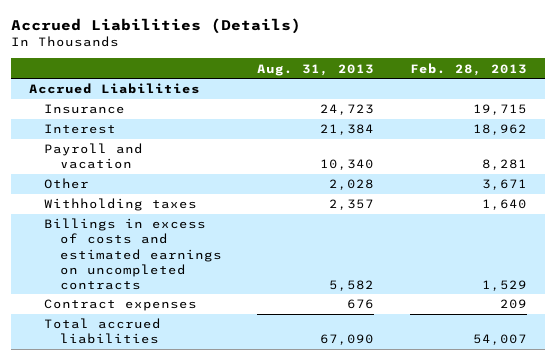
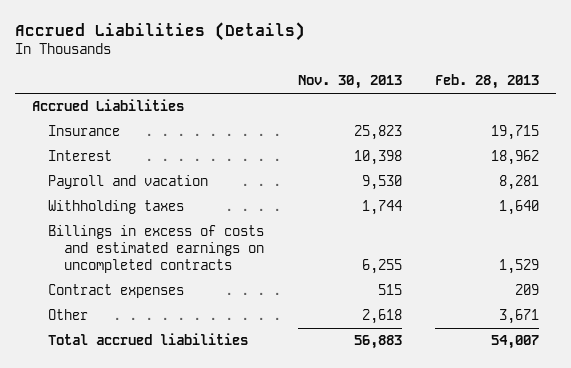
[257,63,375,76] Aug. 31, 2013 -> none
none -> [297,75,402,90] Nov. 30, 2013
[44,178,90,190] Other -> [47,309,88,321] Other

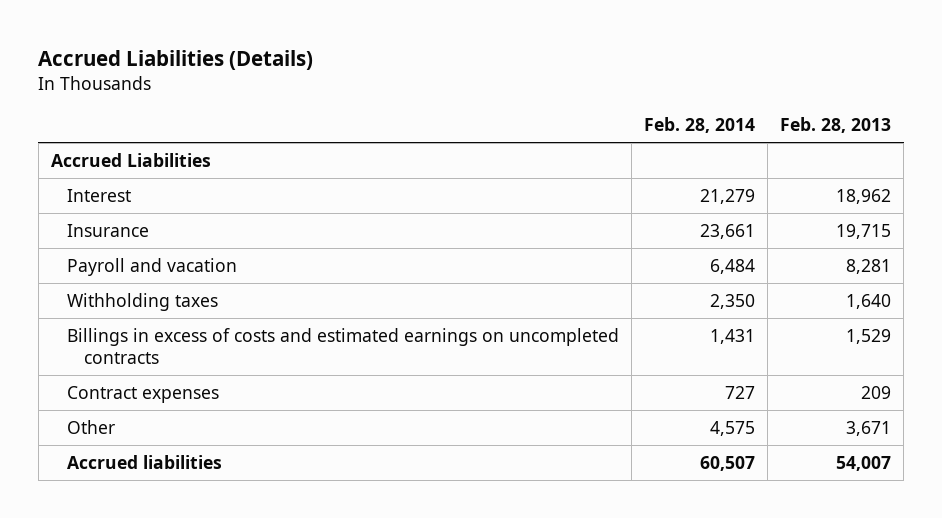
[297,75,402,90] Nov. 30, 2013 -> none
none -> [644,117,756,134] Feb. 28, 2014
[47,125,120,137] Insurance -> [67,223,150,237] Insurance
[47,333,248,346] Total accrued liabilities -> [67,454,223,469] Accrued liabilities

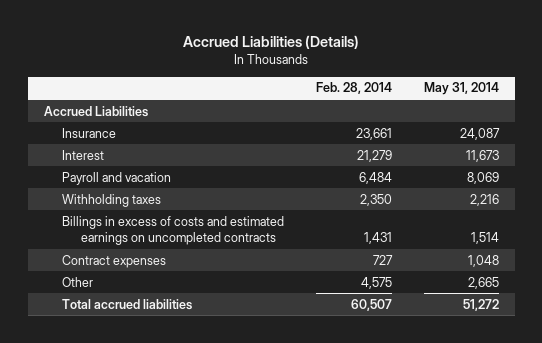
[780,117,892,134] Feb. 28, 2013 -> none
none -> [423,82,499,96] May 31, 2014
[67,188,132,202] Interest -> [62,149,105,160] Interest
[67,454,223,469] Accrued liabilities -> [62,298,193,310] Total accrued liabilities

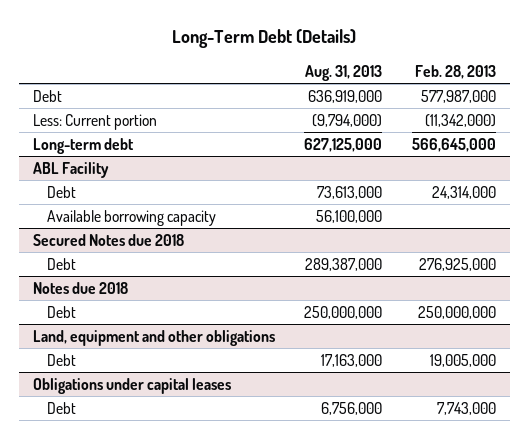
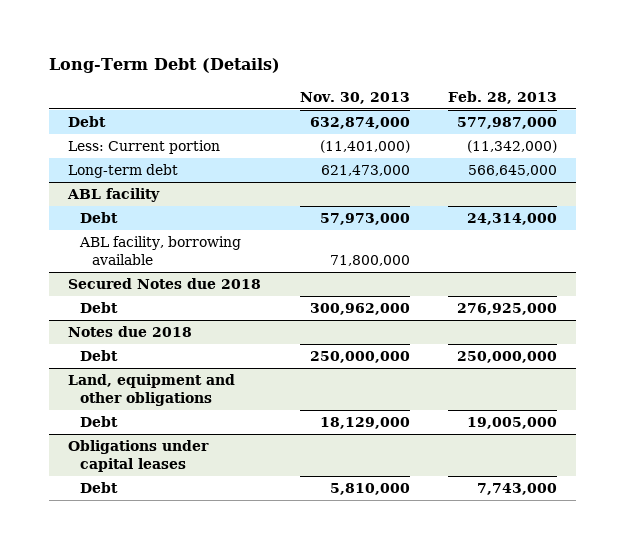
[305,64,383,81] Aug. 31, 2013 -> none
none -> [299,91,410,104] Nov. 30, 2013
[33,161,110,178] ABL Facility -> [67,188,161,203] ABL facility
[47,209,217,226] Available borrowing capacity -> [78,236,241,265] ABL facility, borrowing available

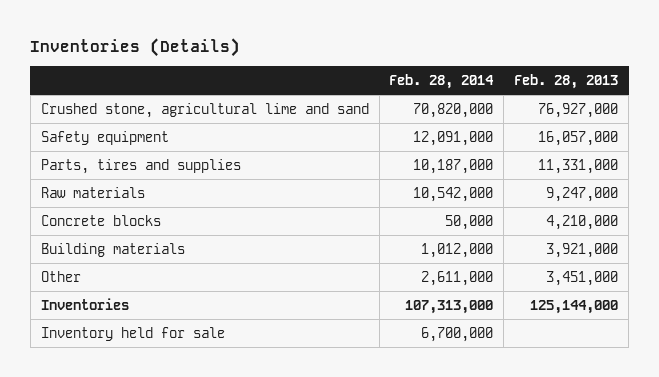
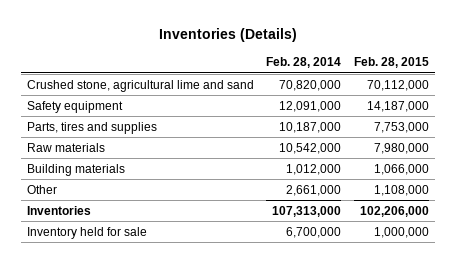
[514,73,619,89] Feb. 28, 2013 -> none
none -> [353,57,429,69] Feb. 28, 2015
[40,214,161,226] Concrete blocks -> none
[421,270,494,286] 2,611,000 -> [286,184,342,196] 2,661,000

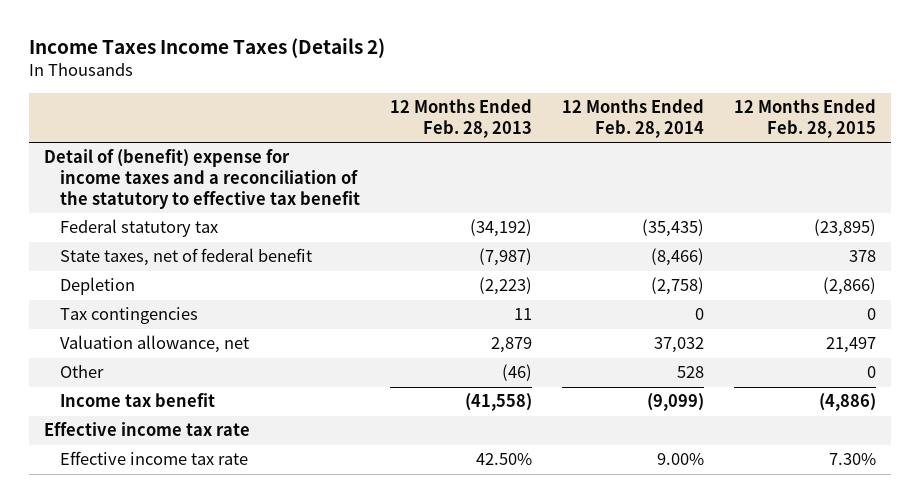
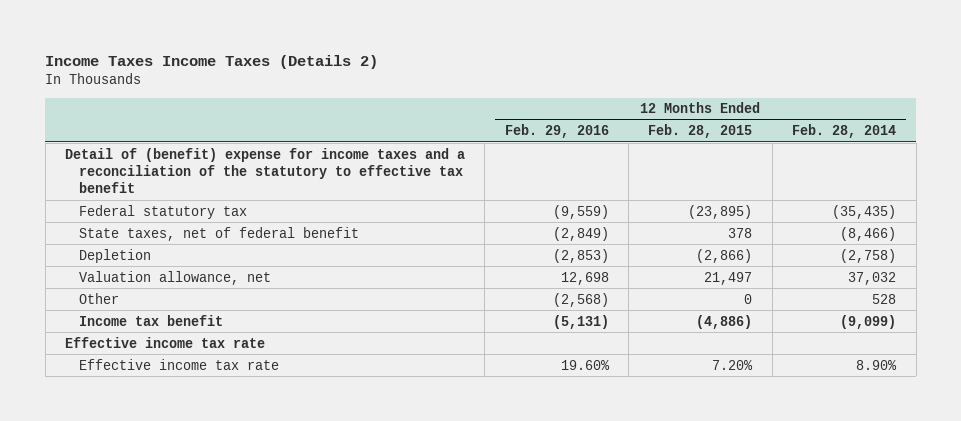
[389,99,532,138] 12 Months Ended Feb. 28, 2013 -> none
none -> [504,124,609,139] Feb. 29, 2016
[59,307,198,325] Tax contingencies -> none
[656,453,704,466] 9.00% -> [856,359,898,370] 8.90%
[828,453,876,466] 7.30% -> [712,359,754,370] 7.20%

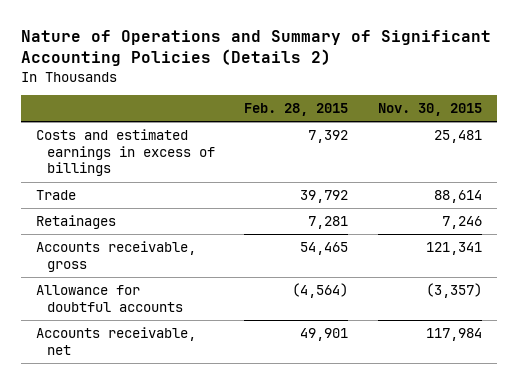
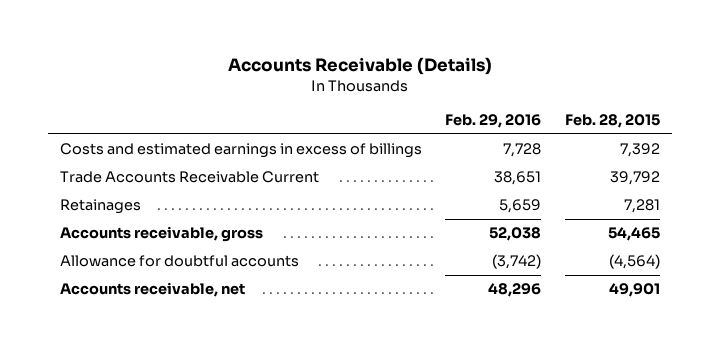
[21,30,492,67] Nature of Operations and Summary of Significant Accounting Policies (Details 2) -> [227,57,492,76] Accounts Receivable (Details)
[378,103,483,117] Nov. 30, 2015 -> none
none -> [445,114,542,129] Feb. 29, 2016
[36,190,77,201] Trade -> [60,171,320,184] Trade Accounts Receivable Current

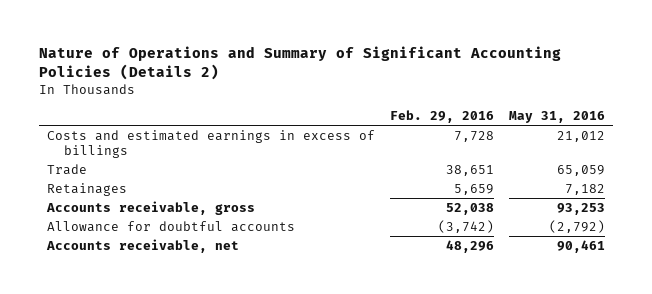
[227,57,492,76] Accounts Receivable (Details) -> [39,46,562,81] Nature of Operations and Summary of Significant Accounting Policies (Details 2)
[564,114,660,129] Feb. 28, 2015 -> none
none -> [509,111,606,124] May 31, 2016
[60,171,320,184] Trade Accounts Receivable Current -> [46,163,87,175] Trade

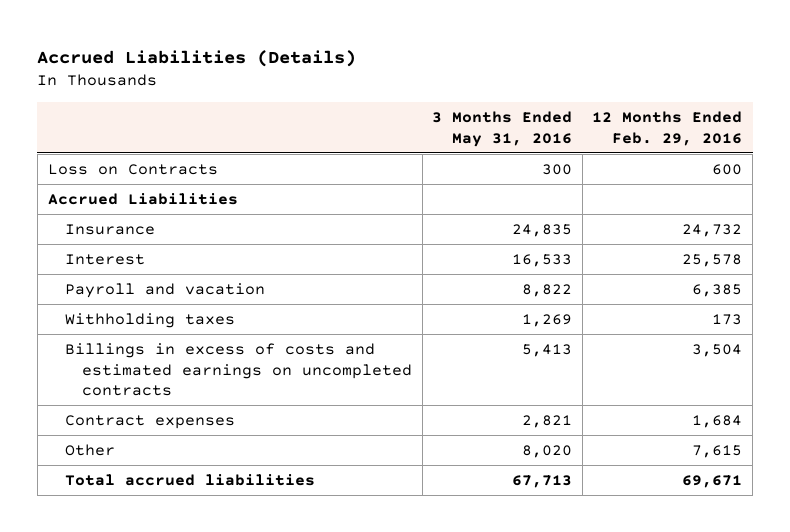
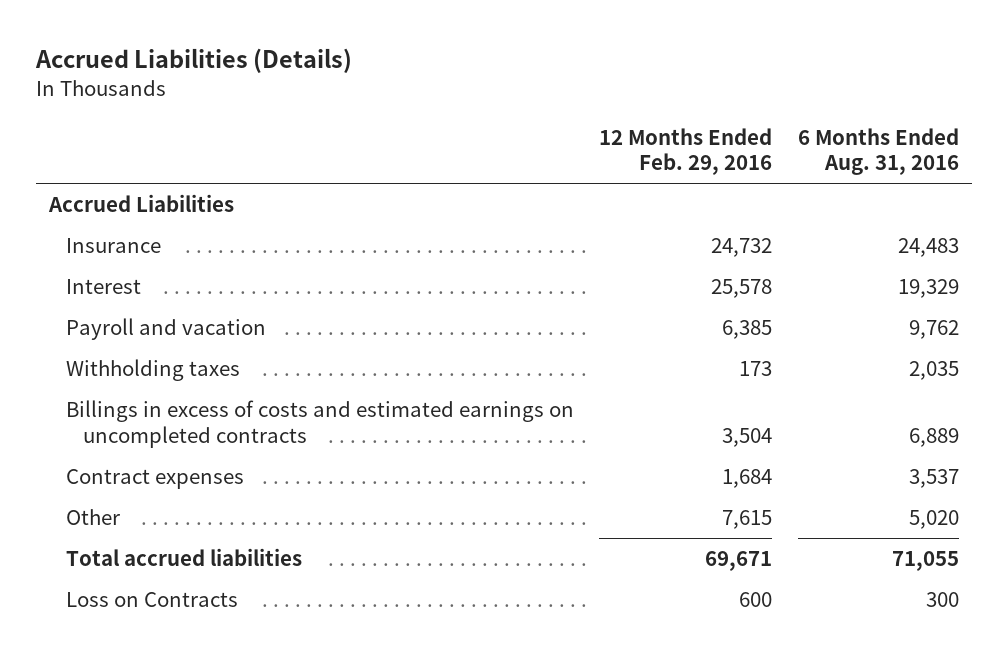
[432,110,573,147] 3 Months Ended May 31, 2016 -> none
none -> [798,127,960,176] 6 Months Ended Aug. 31, 2016
[47,163,218,175] Loss on Contracts -> [65,592,238,608] Loss on Contracts

